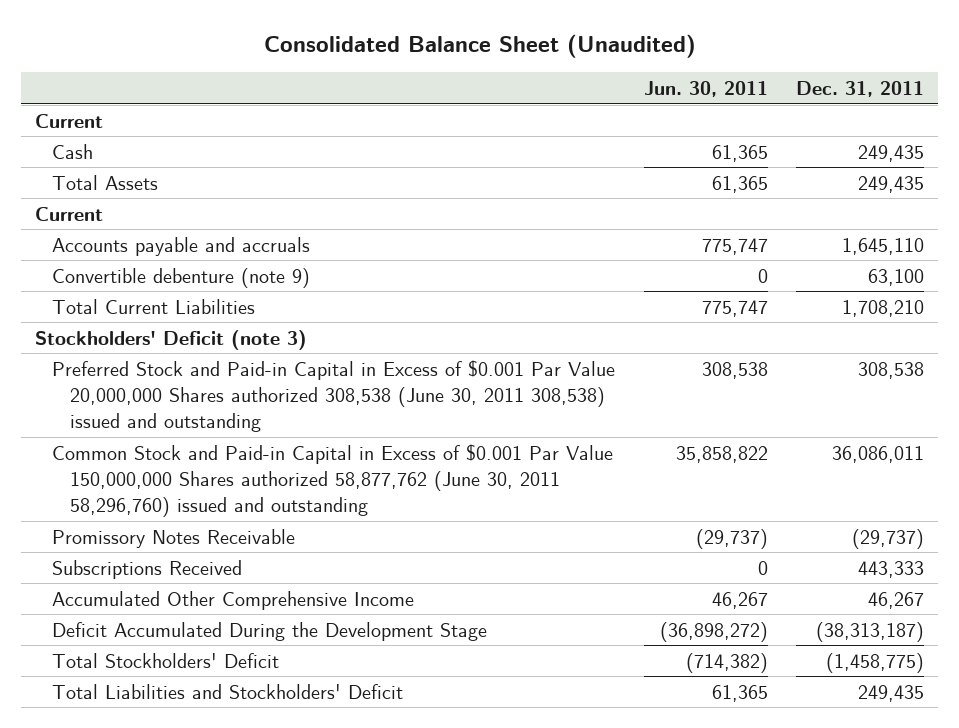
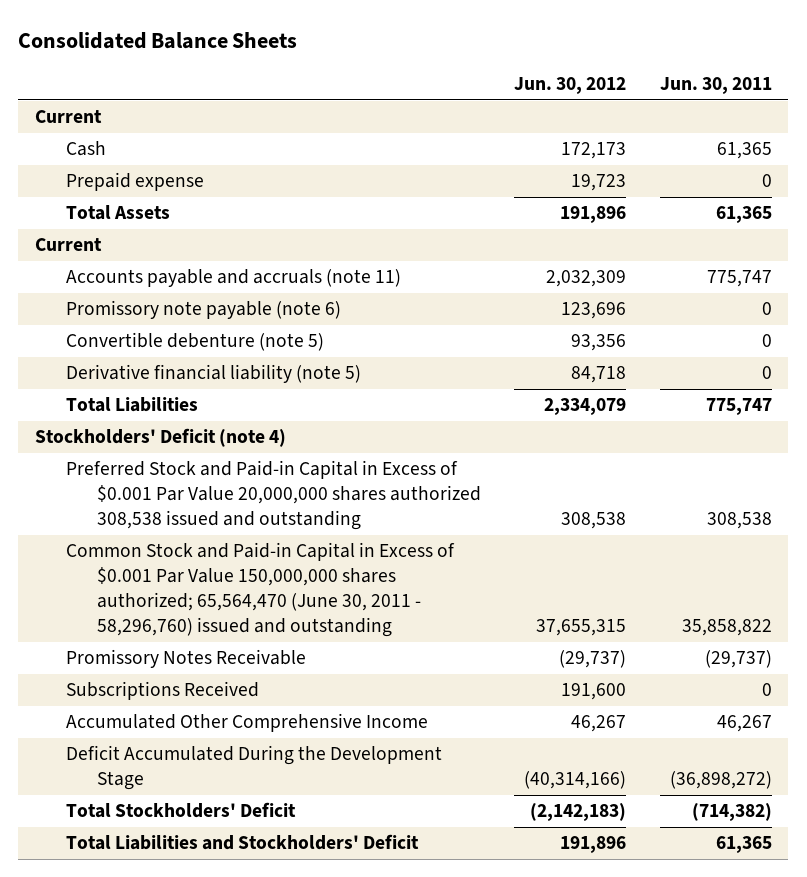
[263,34,696,59] Consolidated Balance Sheet (Unaudited) -> [18,32,298,50] Consolidated Balance Sheets
[796,81,925,98] Dec. 31, 2011 -> none
none -> [514,76,627,94] Jun. 30, 2012
none -> [65,172,204,192] Prepaid expense
[52,236,311,256] Accounts payable and accruals -> [65,269,401,288] Accounts payable and accruals (note 11)
none -> [65,300,341,320] Promissory note payable (note 6)
[52,267,311,288] Convertible debenture (note 9) -> [65,332,324,352] Convertible debenture (note 5)
none -> [65,364,361,384] Derivative financial liability (note 5)
[52,298,256,314] Total Current Liabilities -> [65,397,198,413] Total Liabilities
[35,329,308,350] Stockholders' Deficit (note 3) -> [35,428,287,448] Stockholders' Deficit (note 4)
[52,359,616,432] Preferred Stock and Paid-in Capital in Excess of $0.001 Par Value 20,000,000 Shares authorized 308,538 (June 30, 2011 308,538) issued and outstanding -> [65,460,481,531] Preferred Stock and Paid-in Capital in Excess of $0.001 Par Value 20,000,000 shares authorized 308,538 issued and outstanding
[52,443,614,517] Common Stock and Paid-in Capital in Excess of $0.001 Par Value 150,000,000 Shares authorized 58,877,762 (June 30, 2011 58,296,760) issued and outstanding -> [65,542,455,638] Common Stock and Paid-in Capital in Excess of $0.001 Par Value 150,000,000 shares authorized; 65,564,470 (June 30, 2011 - 58,296,760) issued and outstanding

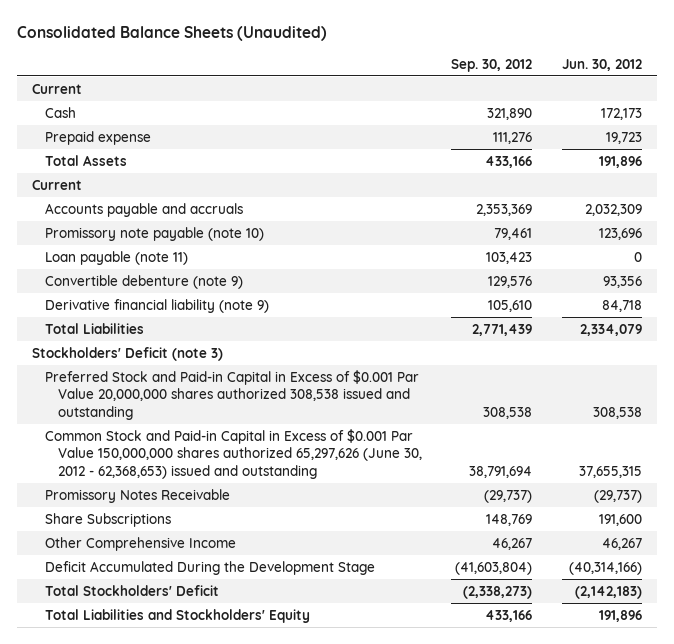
[18,32,298,50] Consolidated Balance Sheets -> [16,26,327,42] Consolidated Balance Sheets (Unaudited)
[659,76,772,94] Jun. 30, 2011 -> none
none -> [451,58,533,72] Sep. 30, 2012
[65,269,401,288] Accounts payable and accruals (note 11) -> [44,202,243,217] Accounts payable and accruals
[65,300,341,320] Promissory note payable (note 6) -> [44,226,264,241] Promissory note payable (note 10)
none -> [44,250,188,265] Loan payable (note 11)
[65,332,324,352] Convertible debenture (note 5) -> [44,274,243,289] Convertible debenture (note 9)
[65,364,361,384] Derivative financial liability (note 5) -> [44,298,269,313] Derivative financial liability (note 9)
[35,428,287,448] Stockholders' Deficit (note 4) -> [31,346,223,361] Stockholders' Deficit (note 3)
[65,542,455,638] Common Stock and Paid-in Capital in Excess of $0.001 Par Value 150,000,000 shares authorized; 65,564,470 (June 30, 2011 - 58,296,760) issued and outstanding -> [44,428,422,480] Common Stock and Paid-in Capital in Excess of $0.001 Par Value 150,000,000 shares authorized 65,297,626 (June 30, 2012 - 62,368,653) issued and outstanding
[65,681,259,701] Subscriptions Received -> [44,512,171,527] Share Subscriptions
[65,713,428,733] Accumulated Other Comprehensive Income -> [44,536,236,551] Other Comprehensive Income
[65,834,419,851] Total Liabilities and Stockholders' Deficit -> [44,608,310,623] Total Liabilities and Stockholders' Equity

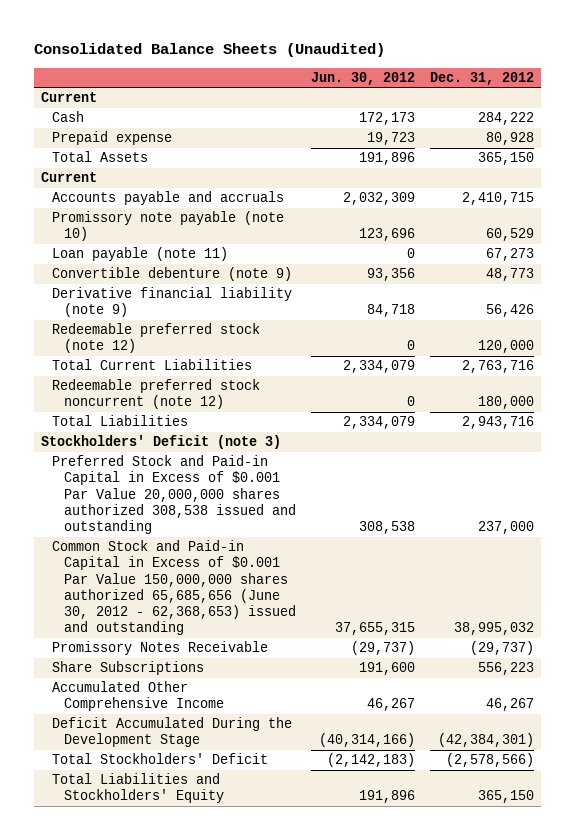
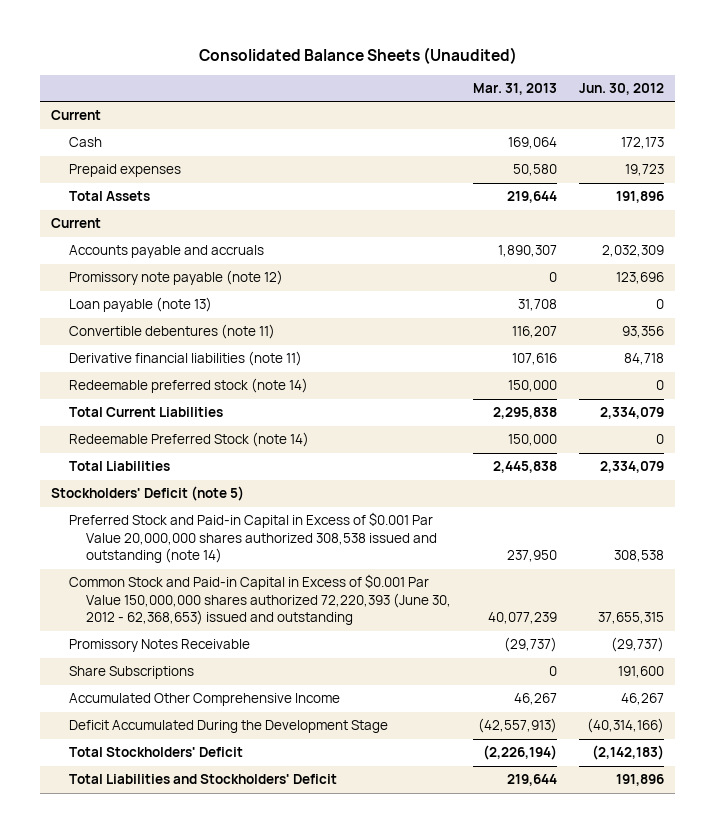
[429,71,534,85] Dec. 31, 2012 -> none
none -> [473,83,558,96] Mar. 31, 2013
[52,131,173,146] Prepaid expense -> [68,164,181,178] Prepaid expenses
[52,211,285,242] Promissory note payable (note 10) -> [68,270,283,286] Promissory note payable (note 12)
[52,247,229,262] Loan payable (note 11) -> [68,297,212,313] Loan payable (note 13)
[52,267,293,282] Convertible debenture (note 9) -> [68,324,275,340] Convertible debentures (note 11)
[52,287,293,318] Derivative financial liability (note 9) -> [68,351,302,367] Derivative financial liabilities (note 11)
[52,323,261,354] Redeemable preferred stock (note 12) -> [68,378,308,394] Redeemable preferred stock (note 14)
[52,379,261,410] Redeemable preferred stock noncurrent (note 12) -> [68,432,309,448] Redeemable Preferred Stock (note 14)
[41,435,282,450] Stockholders' Deficit (note 3) -> [50,486,244,502] Stockholders' Deficit (note 5)
[52,455,296,535] Preferred Stock and Paid-in Capital in Excess of $0.001 Par Value 20,000,000 shares authorized 308,538 issued and outstanding -> [68,512,438,564] Preferred Stock and Paid-in Capital in Excess of $0.001 Par Value 20,000,000 shares authorized 308,538 issued and outstanding (note 14)
[52,540,296,636] Common Stock and Paid-in Capital in Excess of $0.001 Par Value 150,000,000 shares authorized 65,685,656 (June 30, 2012 - 62,368,653) issued and outstanding -> [68,574,452,626] Common Stock and Paid-in Capital in Excess of $0.001 Par Value 150,000,000 shares authorized 72,220,393 (June 30, 2012 - 62,368,653) issued and outstanding
[52,773,224,804] Total Liabilities and Stockholders' Equity -> [68,774,337,785] Total Liabilities and Stockholders' Deficit

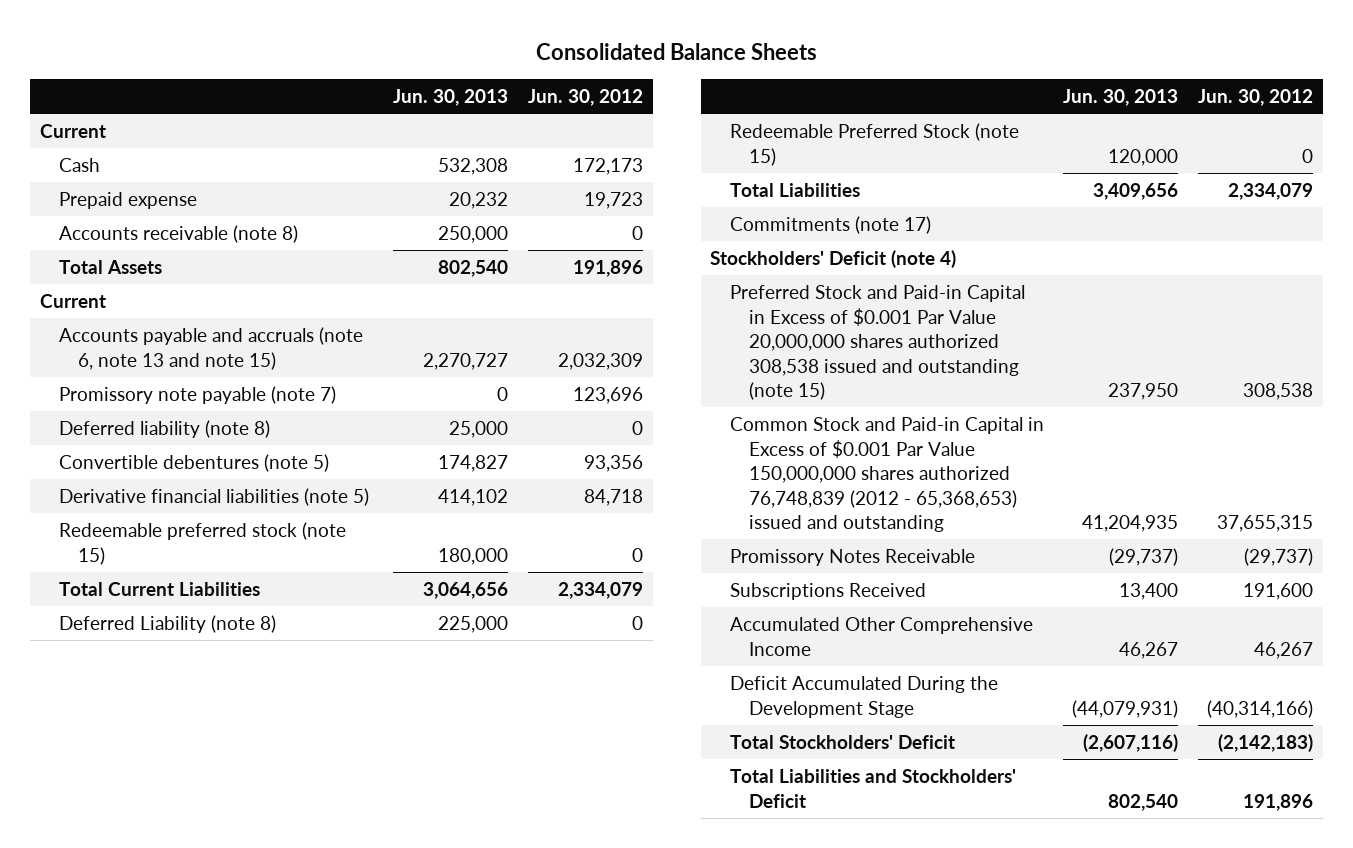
[198,47,517,65] Consolidated Balance Sheets (Unaudited) -> [535,42,817,60] Consolidated Balance Sheets
[473,83,558,96] Mar. 31, 2013 -> none
none -> [392,88,508,106] Jun. 30, 2013
[68,164,181,178] Prepaid expenses -> [58,192,197,210] Prepaid expense
none -> [58,225,298,244] Accounts receivable (note 8)
[68,297,212,313] Loan payable (note 13) -> none
[68,245,264,259] Accounts payable and accruals -> [58,327,363,370] Accounts payable and accruals (note 6, note 13 and note 15)
[68,270,283,286] Promissory note payable (note 12) -> [58,386,336,405] Promissory note payable (note 7)
none -> [58,420,270,439] Deferred liability (note 8)
[68,324,275,340] Convertible debentures (note 11) -> [58,454,329,473] Convertible debentures (note 5)
[68,351,302,367] Derivative financial liabilities (note 11) -> [58,488,369,507] Derivative financial liabilities (note 5)
[68,378,308,394] Redeemable preferred stock (note 14) -> [58,522,346,565] Redeemable preferred stock (note 15)
none -> [58,615,276,634] Deferred Liability (note 8)
[68,432,309,448] Redeemable Preferred Stock (note 14) -> [729,123,1019,166] Redeemable Preferred Stock (note 15)
none -> [729,216,931,235] Commitments (note 17)
[50,486,244,502] Stockholders' Deficit (note 5) -> [710,250,957,269] Stockholders' Deficit (note 4)
[68,512,438,564] Preferred Stock and Paid-in Capital in Excess of $0.001 Par Value 20,000,000 shares authorized 308,538 issued and outstanding (note 14) -> [729,285,1025,401] Preferred Stock and Paid-in Capital in Excess of $0.001 Par Value 20,000,000 shares authorized 308,538 issued and outstanding (note 15)
[68,574,452,626] Common Stock and Paid-in Capital in Excess of $0.001 Par Value 150,000,000 shares authorized 72,220,393 (June 30, 2012 - 62,368,653) issued and outstanding -> [729,417,1044,533] Common Stock and Paid-in Capital in Excess of $0.001 Par Value 150,000,000 shares authorized 76,748,839 (2012 - 65,368,653) issued and outstanding
[68,666,194,680] Share Subscriptions -> [729,583,926,601] Subscriptions Received

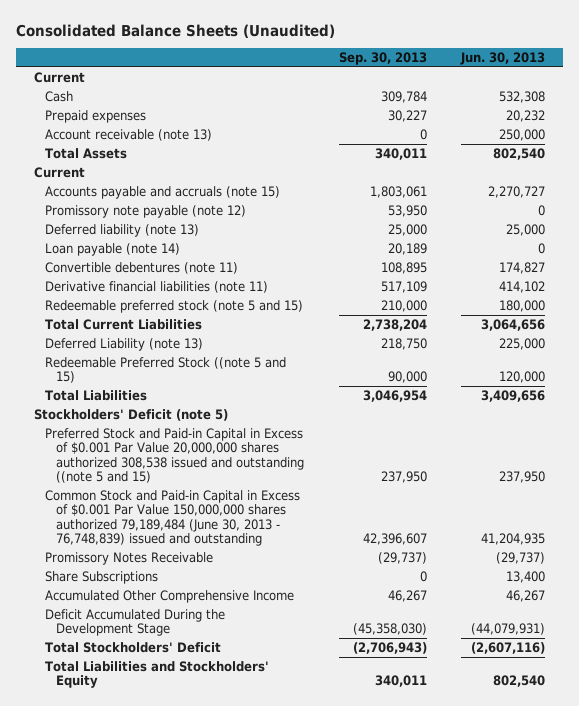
[535,42,817,60] Consolidated Balance Sheets -> [16,23,336,38] Consolidated Balance Sheets (Unaudited)
[527,88,643,106] Jun. 30, 2012 -> none
none -> [338,51,427,65] Sep. 30, 2013
[58,192,197,210] Prepaid expense -> [44,109,146,123] Prepaid expenses
[58,225,298,244] Accounts receivable (note 8) -> [44,128,212,141] Account receivable (note 13)
[58,327,363,370] Accounts payable and accruals (note 6, note 13 and note 15) -> [44,185,280,199] Accounts payable and accruals (note 15)
[58,386,336,405] Promissory note payable (note 7) -> [44,204,246,218] Promissory note payable (note 12)
[58,420,270,439] Deferred liability (note 8) -> [44,223,199,237] Deferred liability (note 13)
none -> [44,242,180,256] Loan payable (note 14)
[58,454,329,473] Convertible debentures (note 5) -> [44,261,238,274] Convertible debentures (note 11)
[58,488,369,507] Derivative financial liabilities (note 5) -> [44,280,268,293] Derivative financial liabilities (note 11)
[58,522,346,565] Redeemable preferred stock (note 15) -> [44,299,303,313] Redeemable preferred stock (note 5 and 15)
[58,615,276,634] Deferred Liability (note 8) -> [44,337,203,351] Deferred Liability (note 13)
[729,123,1019,166] Redeemable Preferred Stock (note 15) -> [44,356,286,384] Redeemable Preferred Stock ((note 5 and 15)
[729,216,931,235] Commitments (note 17) -> none
[710,250,957,269] Stockholders' Deficit (note 4) -> [33,408,228,421] Stockholders' Deficit (note 5)
[729,285,1025,401] Preferred Stock and Paid-in Capital in Excess of $0.001 Par Value 20,000,000 shares authorized 308,538 issued and outstanding (note 15) -> [44,427,304,484] Preferred Stock and Paid-in Capital in Excess of $0.001 Par Value 20,000,000 shares authorized 308,538 issued and outstanding ((note 5 and 15)
[729,417,1044,533] Common Stock and Paid-in Capital in Excess of $0.001 Par Value 150,000,000 shares authorized 76,748,839 (2012 - 65,368,653) issued and outstanding -> [44,489,300,547] Common Stock and Paid-in Capital in Excess of $0.001 Par Value 150,000,000 shares authorized 79,189,484 (June 30, 2013 - 76,748,839) issued and outstanding
[729,583,926,601] Subscriptions Received -> [44,570,158,584] Share Subscriptions
[729,769,1016,808] Total Liabilities and Stockholders' Deficit -> [44,660,269,689] Total Liabilities and Stockholders' Equity

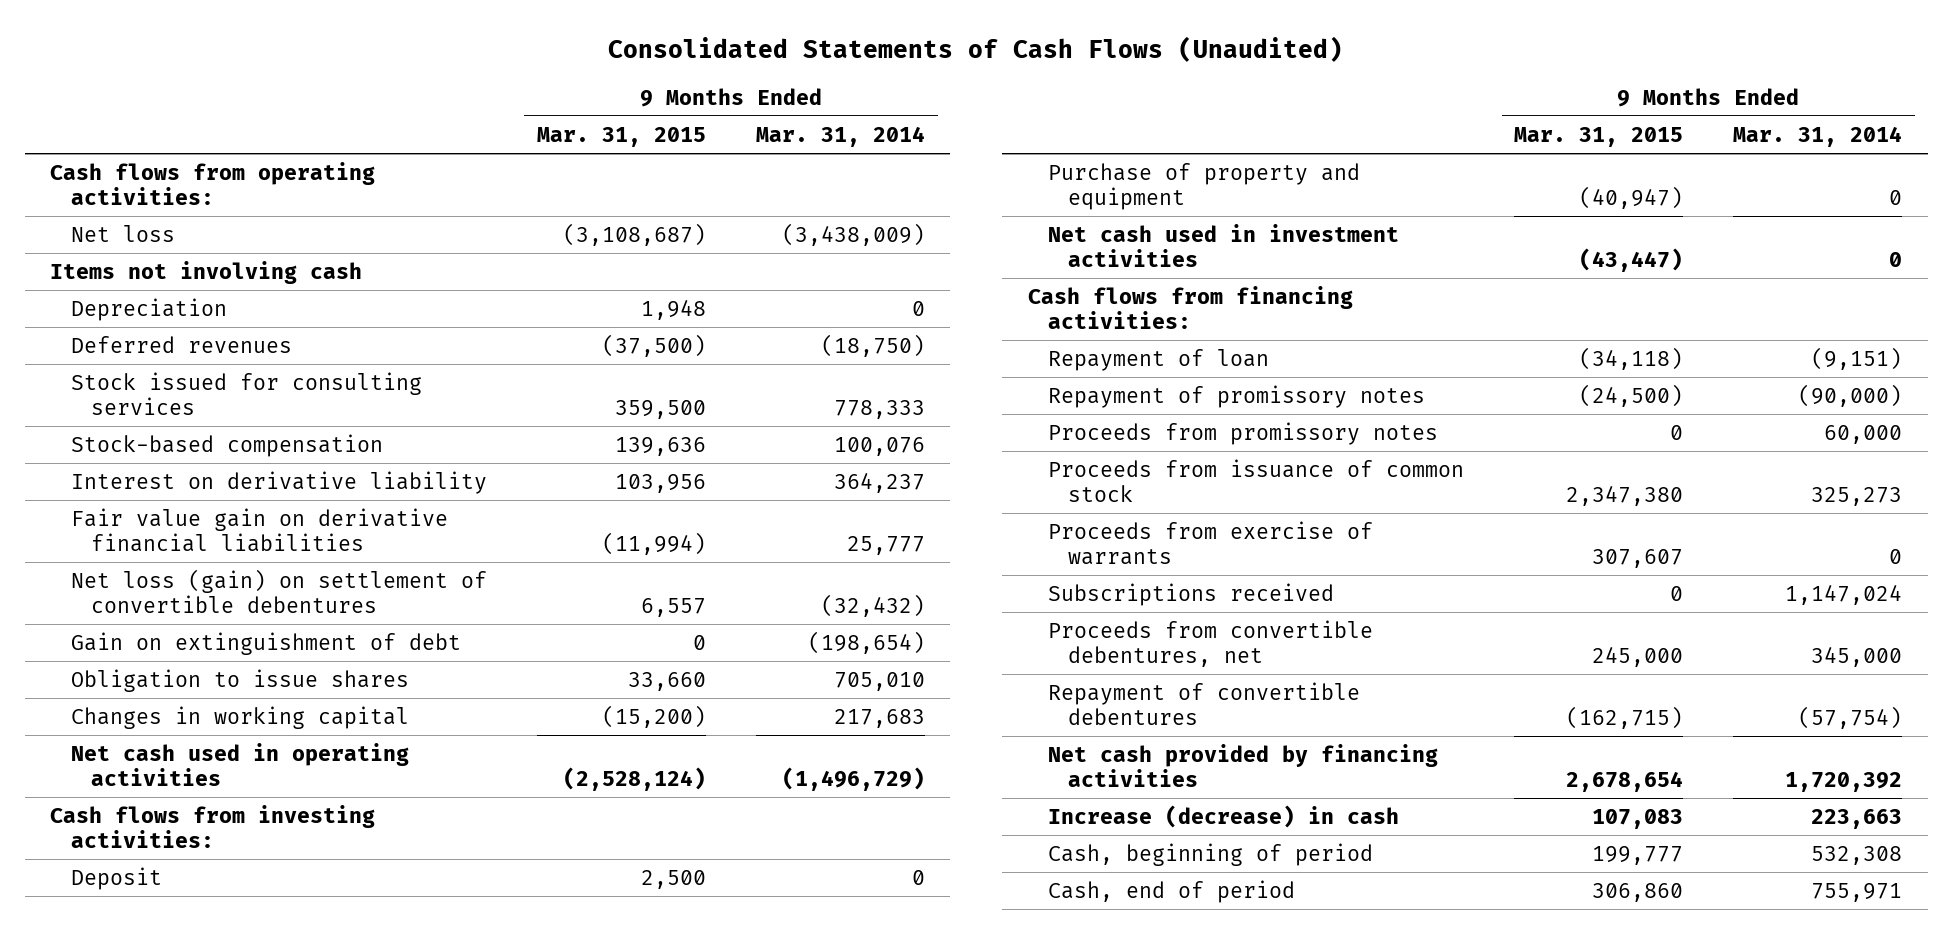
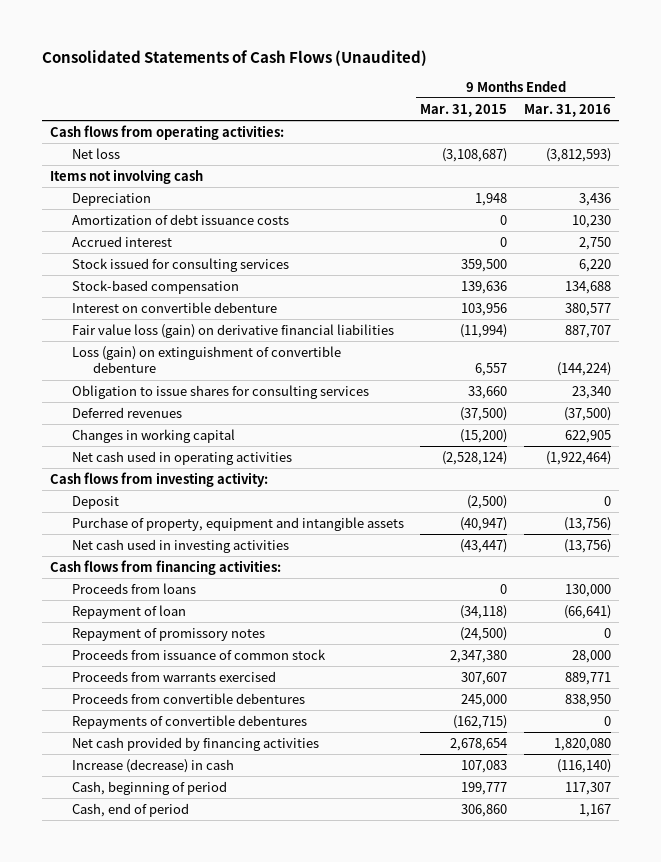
[756,125,926,147] Mar. 31, 2014 -> none
none -> [523,103,611,117] Mar. 31, 2016
none -> [71,213,289,225] Amortization of debt issuance costs
none -> [71,235,172,247] Accrued interest
[70,569,487,613] Net loss (gain) on settlement of convertible debentures -> none
[70,471,487,495] Interest on derivative liability -> [71,301,277,313] Interest on convertible debenture
[70,508,448,552] Fair value gain on derivative financial liabilities -> [71,323,394,338] Fair value loss (gain) on derivative financial liabilities
[70,632,461,656] Gain on extinguishment of debt -> [71,345,341,374] Loss (gain) on extinguishment of convertible debenture
[692,635,706,651] 0 -> [475,363,508,377] 6,557
[70,669,409,693] Obligation to issue shares -> [71,384,369,399] Obligation to issue shares for consulting services
[70,336,292,354] Deferred revenues -> [71,406,182,418] Deferred revenues
[50,805,376,848] Cash flows from investing activities: -> [50,471,269,487] Cash flows from investing activity:
[640,870,706,890] 2,500 -> [467,494,508,509] (2,500)
[1047,163,1360,210] Purchase of property and equipment -> [71,516,404,531] Purchase of property, equipment and intangible assets
[1047,224,1399,267] Net cash used in investment activities -> [71,538,289,553] Net cash used in investing activities
none -> [71,582,196,594] Proceeds from loans
[1047,422,1438,446] Proceeds from promissory notes -> none
[1047,583,1334,607] Subscriptions received -> none
[1047,521,1373,565] Proceeds from exercise of warrants -> [71,670,276,682] Proceeds from warrants exercised
[1047,620,1373,667] Proceeds from convertible debentures, net -> [71,692,305,704] Proceeds from convertible debentures
[1047,682,1360,725] Repayment of convertible debentures -> [71,714,307,729] Repayments of convertible debentures

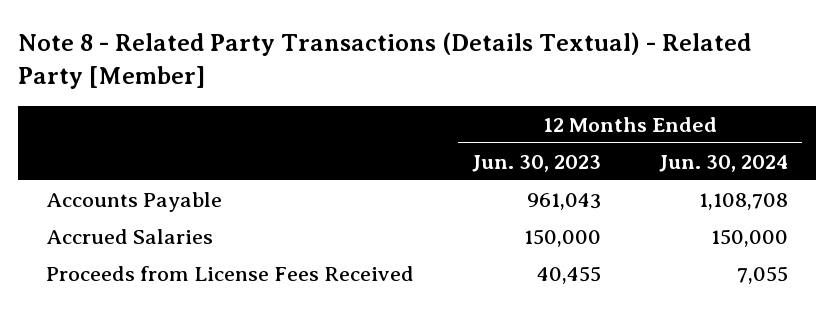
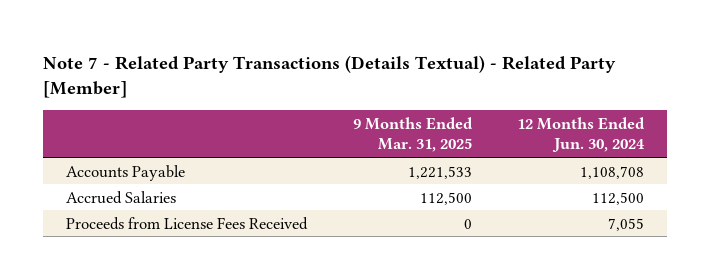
[17,31,751,90] Note 8 - Related Party Transactions (Details Textual) - Related Party [Member] -> [43,54,617,98] Note 7 - Related Party Transactions (Details Textual) - Related Party [Member]
[472,154,602,172] Jun. 30, 2023 -> none
none -> [352,116,473,153] 9 Months Ended Mar. 31, 2025
[710,228,788,247] 150,000 -> [592,191,645,205] 112,500

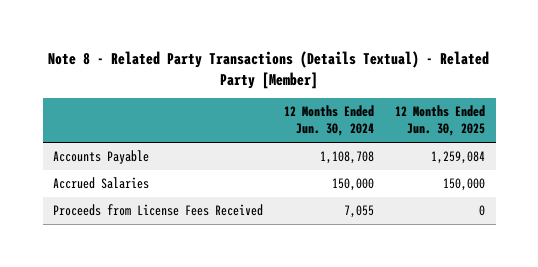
[43,54,617,98] Note 7 - Related Party Transactions (Details Textual) - Related Party [Member] -> [48,50,490,89] Note 8 - Related Party Transactions (Details Textual) - Related Party [Member]
[352,116,473,153] 9 Months Ended Mar. 31, 2025 -> none
none -> [395,105,486,137] 12 Months Ended Jun. 30, 2025
[592,191,645,205] 112,500 -> [332,178,375,192] 150,000

